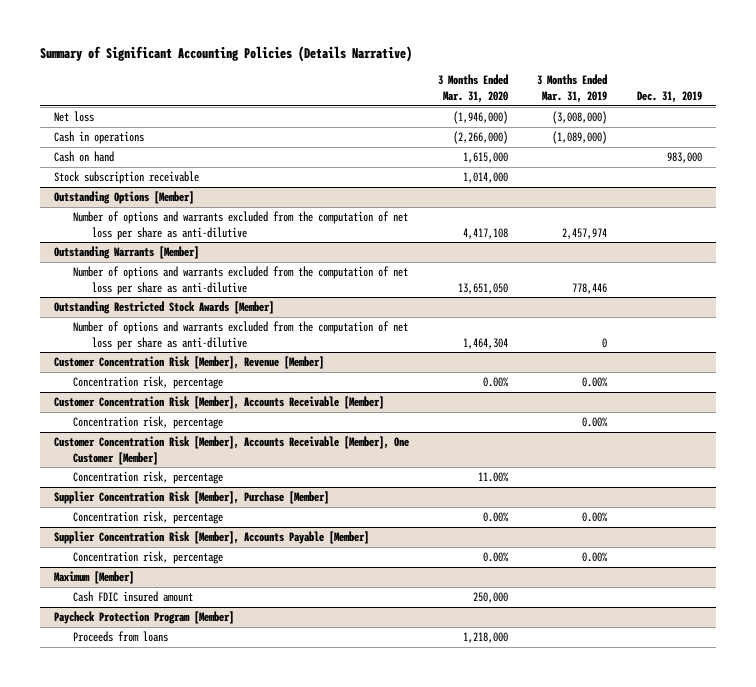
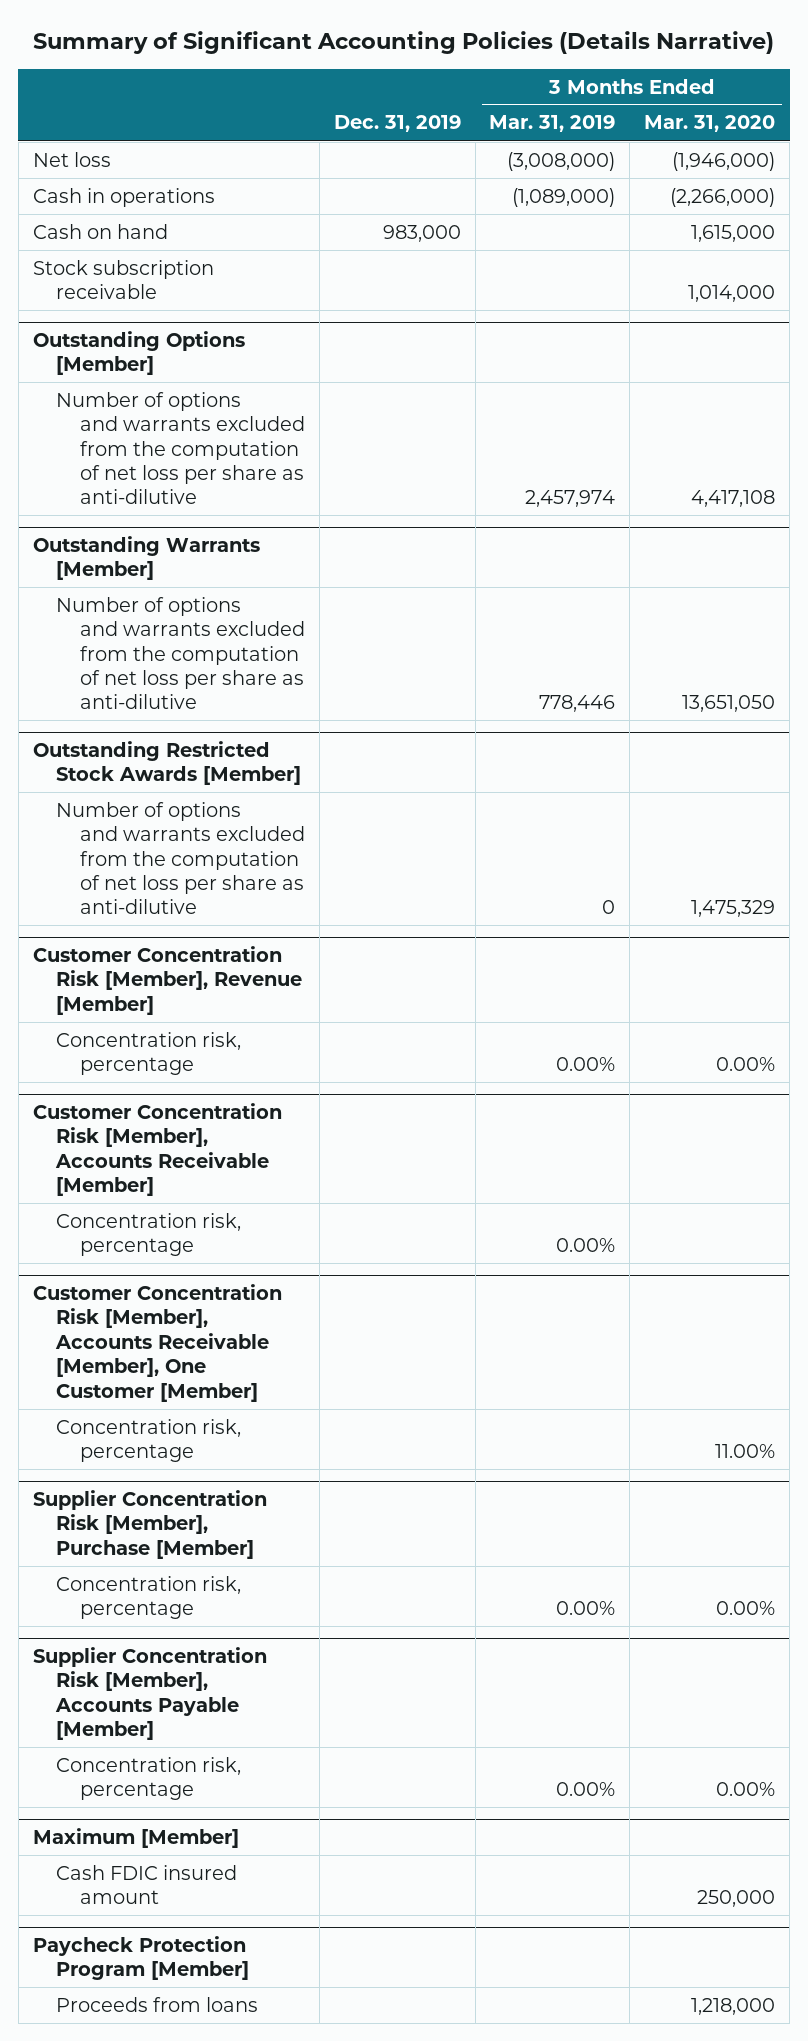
[463,337,509,349] 1,464,304 -> [691,900,776,918] 1,475,329

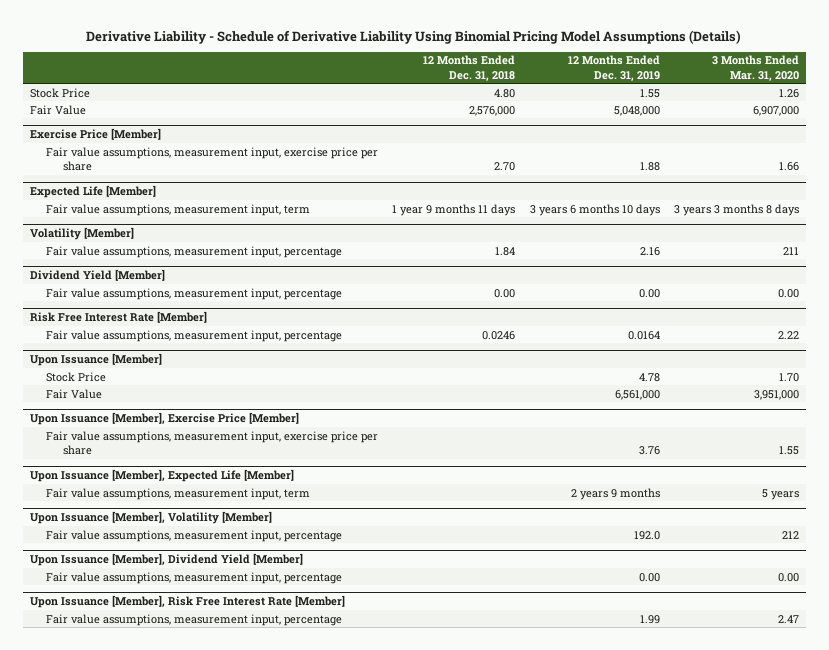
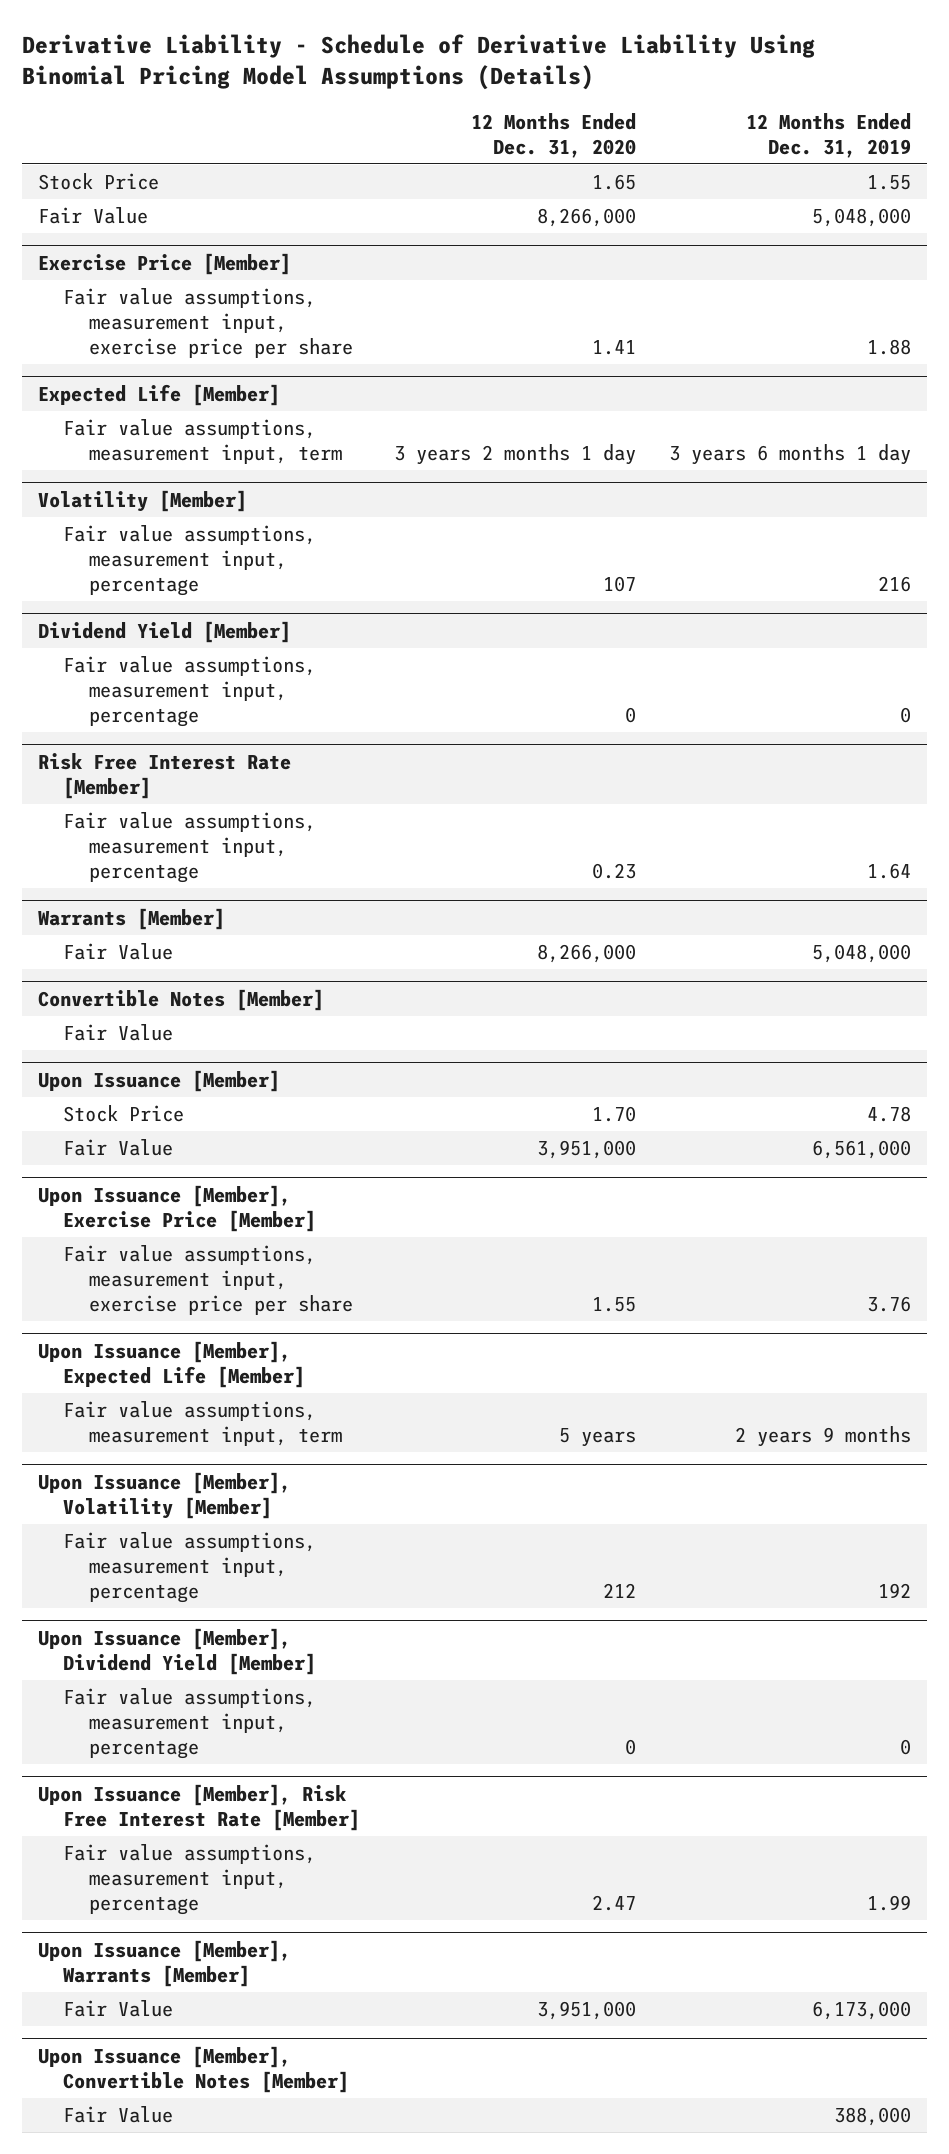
[423,55,516,81] 12 Months Ended Dec. 31, 2018 -> none
[711,55,799,81] 3 Months Ended Mar. 31, 2020 -> none
none -> [470,112,636,158] 12 Months Ended Dec. 31, 2020
[529,203,660,216] 3 years 6 months 10 days -> [668,444,911,466] 3 years 6 months 1 day
[639,246,660,256] 2.16 -> [877,576,911,593] 216
[638,288,660,298] 0.00 -> [899,707,911,724] 0
[627,330,660,340] 0.0164 -> [866,863,911,880] 1.64
none -> [38,907,226,930] Warrants [Member]
none -> [63,943,174,961] Fair Value
none -> [38,988,325,1011] Convertible Notes [Member]
none -> [63,1024,174,1042] Fair Value
[633,530,660,540] 192.0 -> [877,1583,911,1599] 192
[638,572,660,582] 0.00 -> [899,1739,911,1756] 0
none -> [38,1939,292,1987] Upon Issuance [Member], Warrants [Member]
none -> [63,2000,174,2018] Fair Value
none -> [38,2045,350,2093] Upon Issuance [Member], Convertible Notes [Member]
none -> [63,2106,174,2124] Fair Value

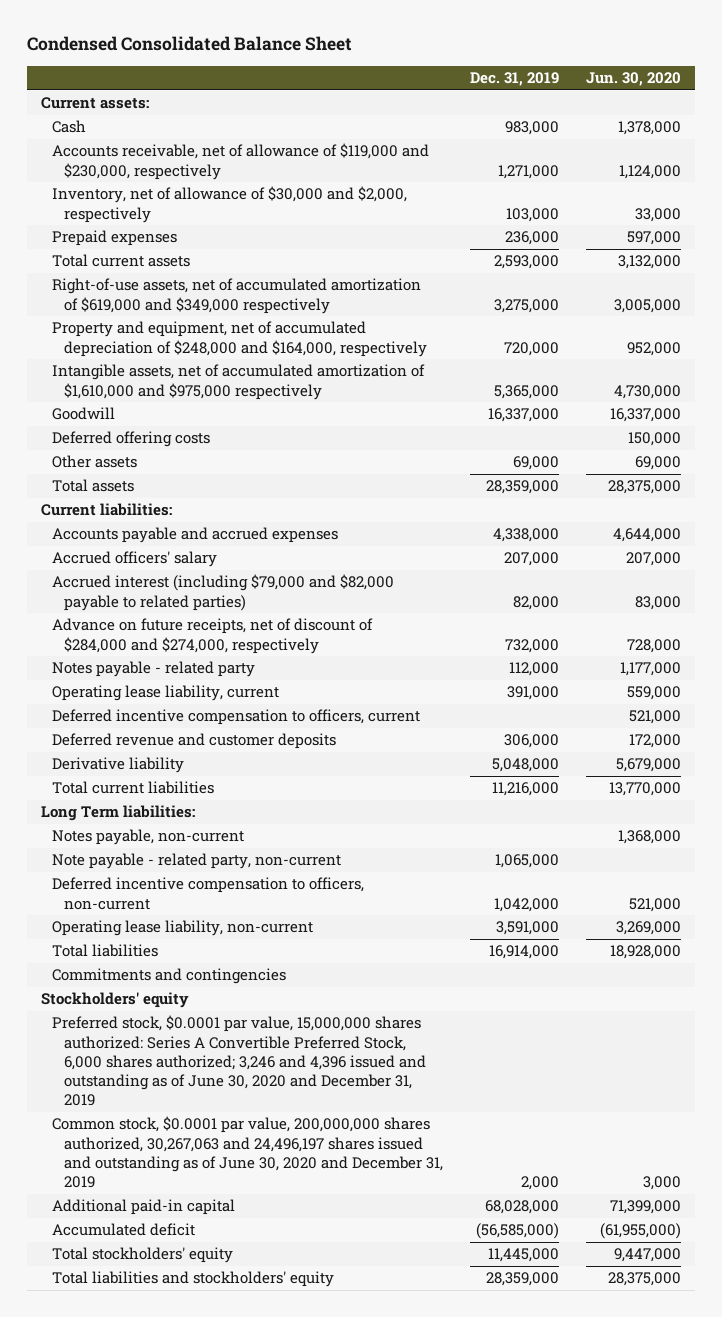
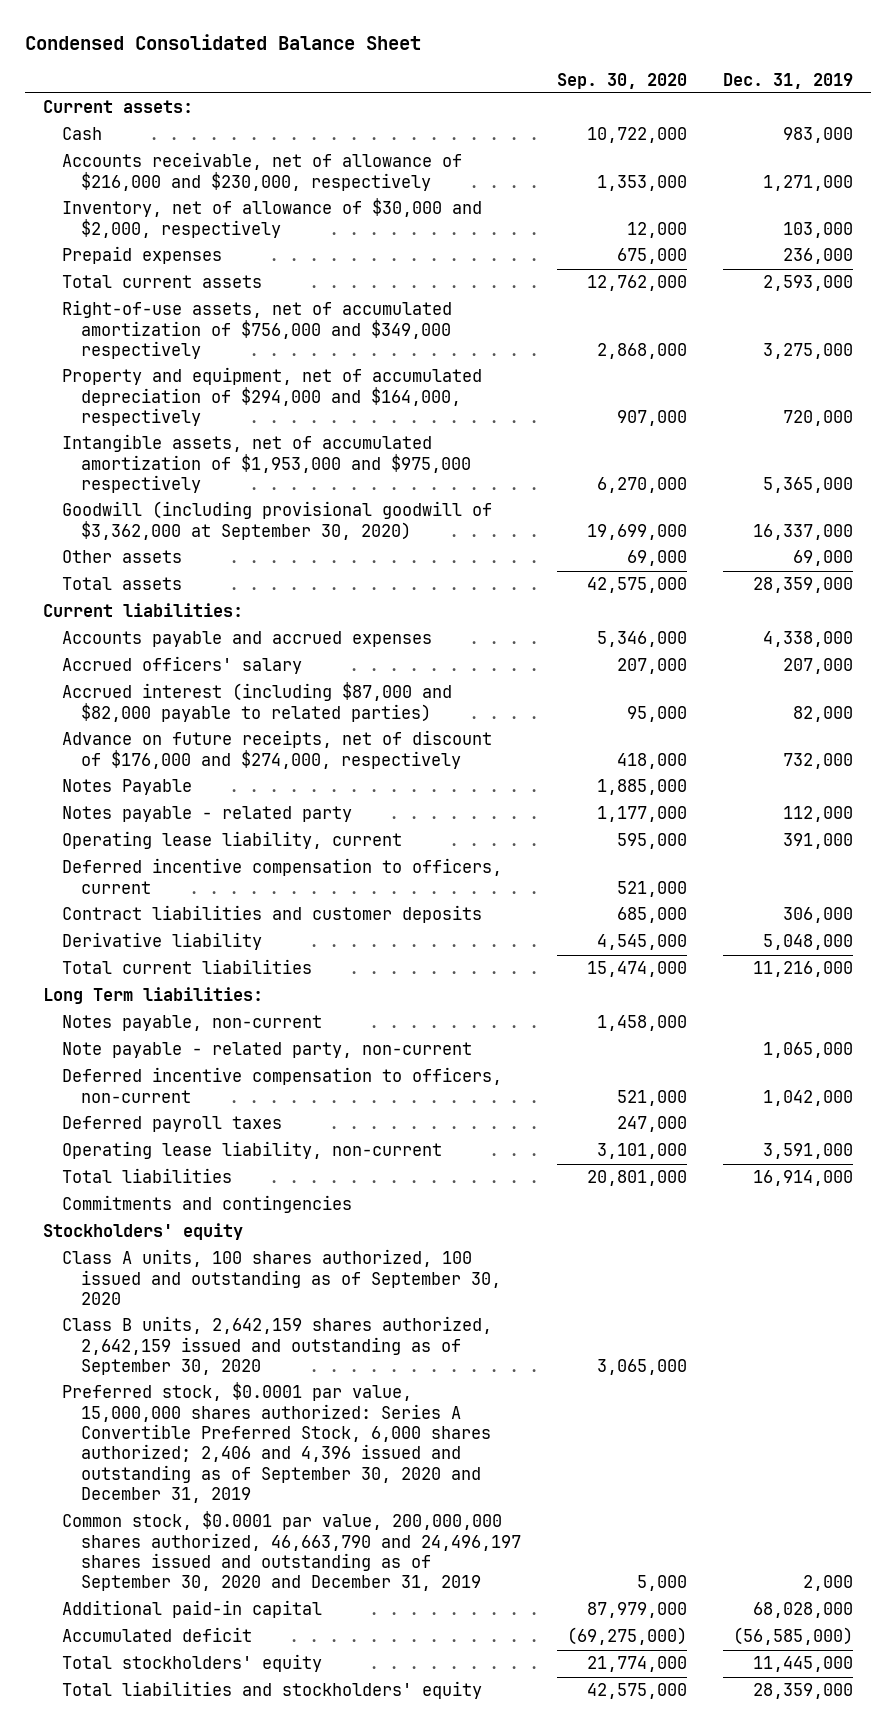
[586,72,682,87] Jun. 30, 2020 -> none
none -> [557,72,688,89] Sep. 30, 2020
[52,143,430,180] Accounts receivable, net of allowance of $119,000 and $230,000, respectively -> [62,152,463,191] Accounts receivable, net of allowance of $216,000 and $230,000, respectively
[52,431,211,448] Deferred offering costs -> none
[52,278,422,314] Right-of-use assets, net of accumulated amortization of $619,000 and $349,000 respectively -> [62,300,453,360] Right-of-use assets, net of accumulated amortization of $756,000 and $349,000 respectively
[52,321,427,357] Property and equipment, net of accumulated depreciation of $248,000 and $164,000, respectively -> [62,367,483,427] Property and equipment, net of accumulated depreciation of $294,000 and $164,000, respectively
[52,364,426,400] Intangible assets, net of accumulated amortization of $1,610,000 and $975,000 respectively -> [62,434,472,494] Intangible assets, net of accumulated amortization of $1,953,000 and $975,000 respectively
[52,407,116,421] Goodwill -> [62,501,493,540] Goodwill (including provisional goodwill of $3,362,000 at September 30, 2020)
[52,574,395,611] Accrued interest (including $79,000 and $82,000 payable to related parties) -> [62,682,453,722] Accrued interest (including $87,000 and $82,000 payable to related parties)
[52,618,374,654] Advance on future receipts, net of discount of $284,000 and $274,000, respectively -> [62,730,493,769] Advance on future receipts, net of discount of $176,000 and $274,000, respectively
none -> [62,779,193,796] Notes Payable
[52,733,337,750] Deferred revenue and customer deposits -> [62,905,483,924] Contract liabilities and customer deposits
none -> [62,1116,283,1133] Deferred payroll taxes
none -> [62,1249,502,1306] Class A units, 100 shares authorized, 100 issued and outstanding as of September 30, 2020
none -> [62,1316,493,1376] Class B units, 2,642,159 shares authorized, 2,642,159 issued and outstanding as of September 30, 2020
[52,1015,426,1107] Preferred stock, $0.0001 par value, 15,000,000 shares authorized: Series A Convertible Preferred Stock, 6,000 shares authorized; 3,246 and 4,396 issued and outstanding as of June 30, 2020 and December 31, 2019 -> [62,1382,492,1504] Preferred stock, $0.0001 par value, 15,000,000 shares authorized: Series A Convertible Preferred Stock, 6,000 shares authorized; 2,406 and 4,396 issued and outstanding as of September 30, 2020 and December 31, 2019
[52,1116,443,1188] Common stock, $0.0001 par value, 200,000,000 shares authorized, 30,267,063 and 24,496,197 shares issued and outstanding as of June 30, 2020 and December 31, 2019 -> [62,1511,522,1592] Common stock, $0.0001 par value, 200,000,000 shares authorized, 46,663,790 and 24,496,197 shares issued and outstanding as of September 30, 2020 and December 31, 2019

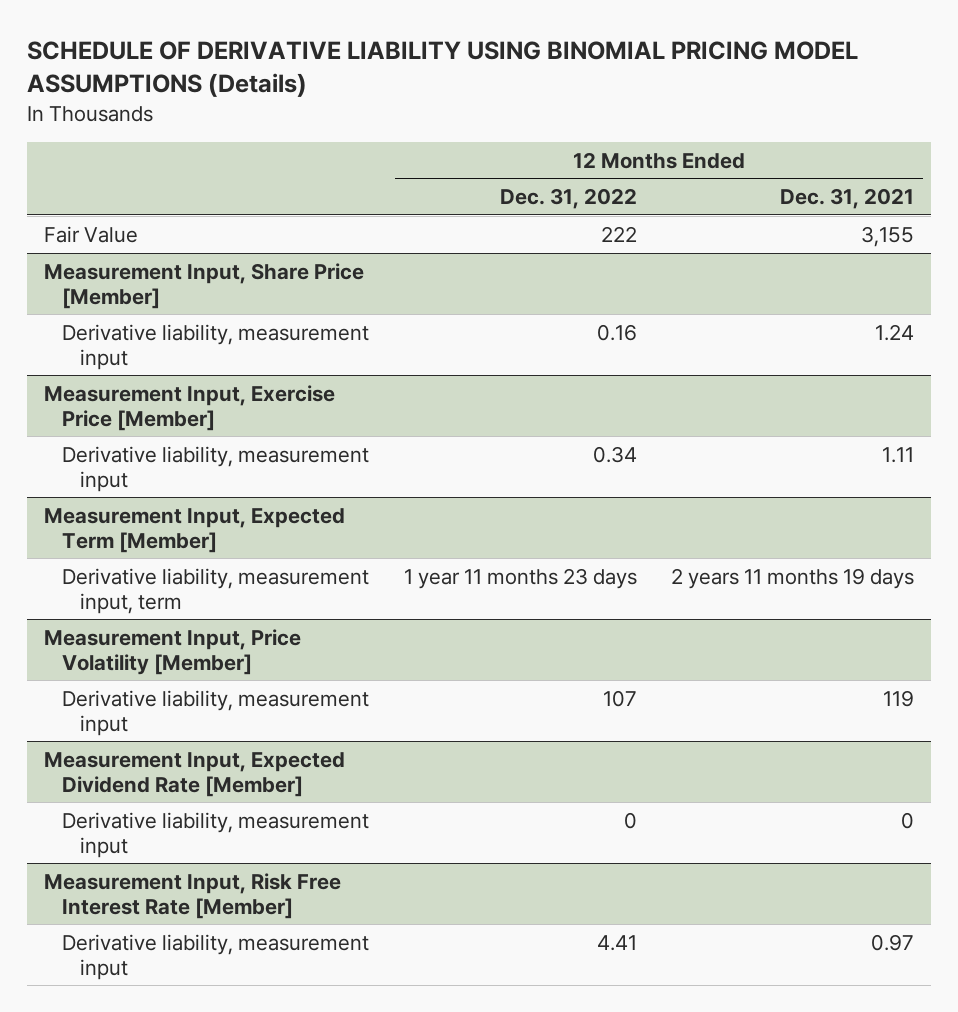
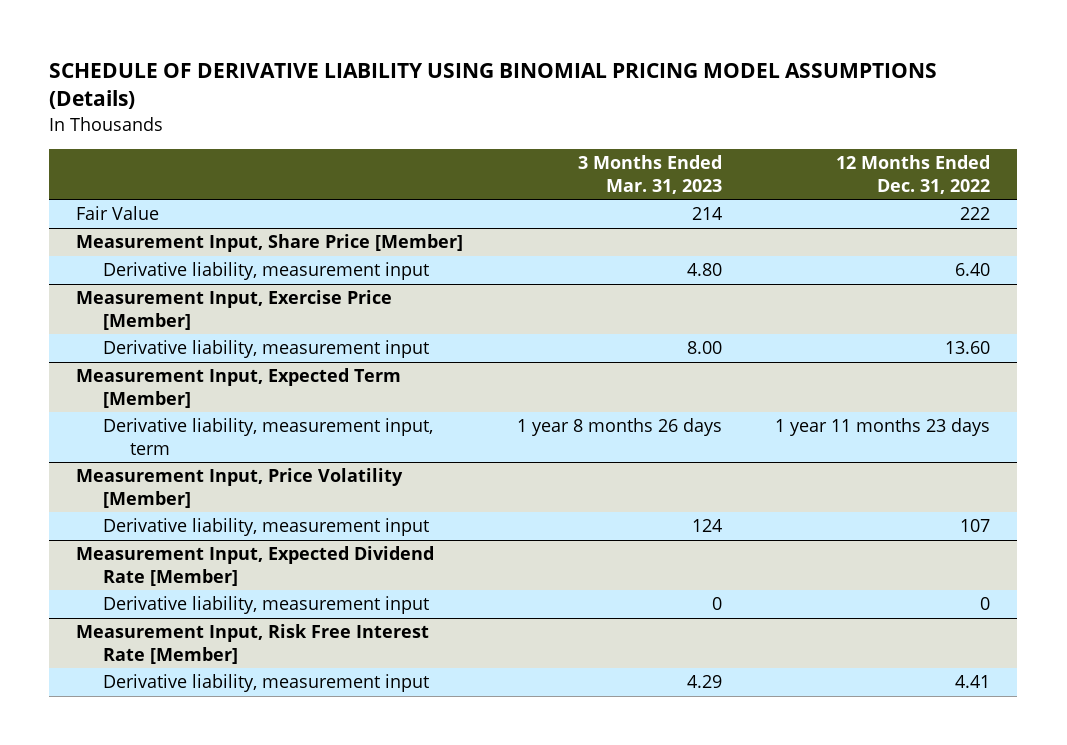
[780,188,915,210] Dec. 31, 2021 -> none
none -> [577,155,722,194] 3 Months Ended Mar. 31, 2023
[596,323,637,341] 0.16 -> [955,263,991,277] 6.40
[592,445,637,463] 0.34 -> [945,341,991,355] 13.60

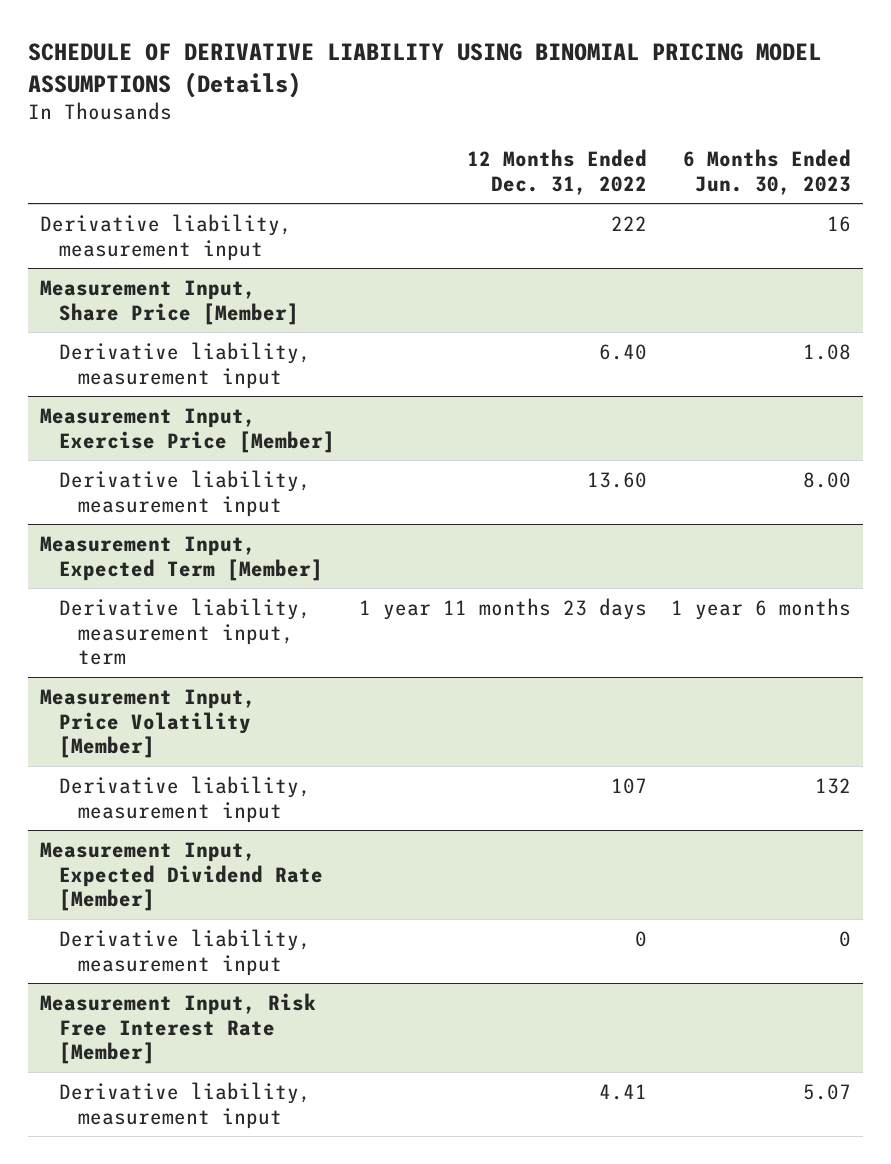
[577,155,722,194] 3 Months Ended Mar. 31, 2023 -> none
none -> [682,149,851,196] 6 Months Ended Jun. 30, 2023
[76,206,160,221] Fair Value -> [40,213,293,261] Derivative liability, measurement input

